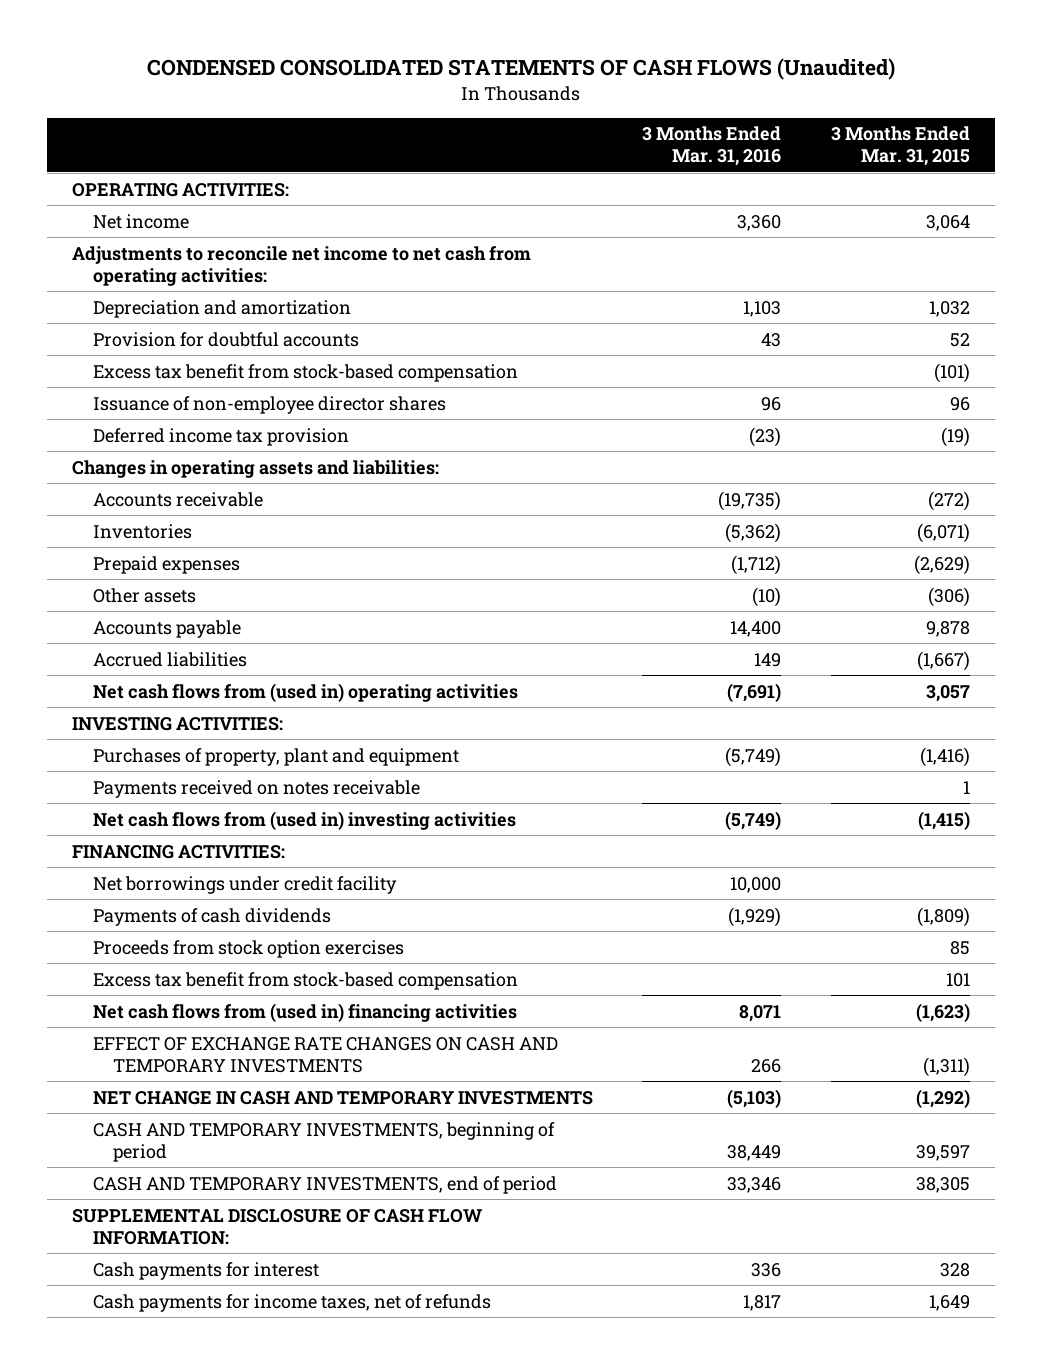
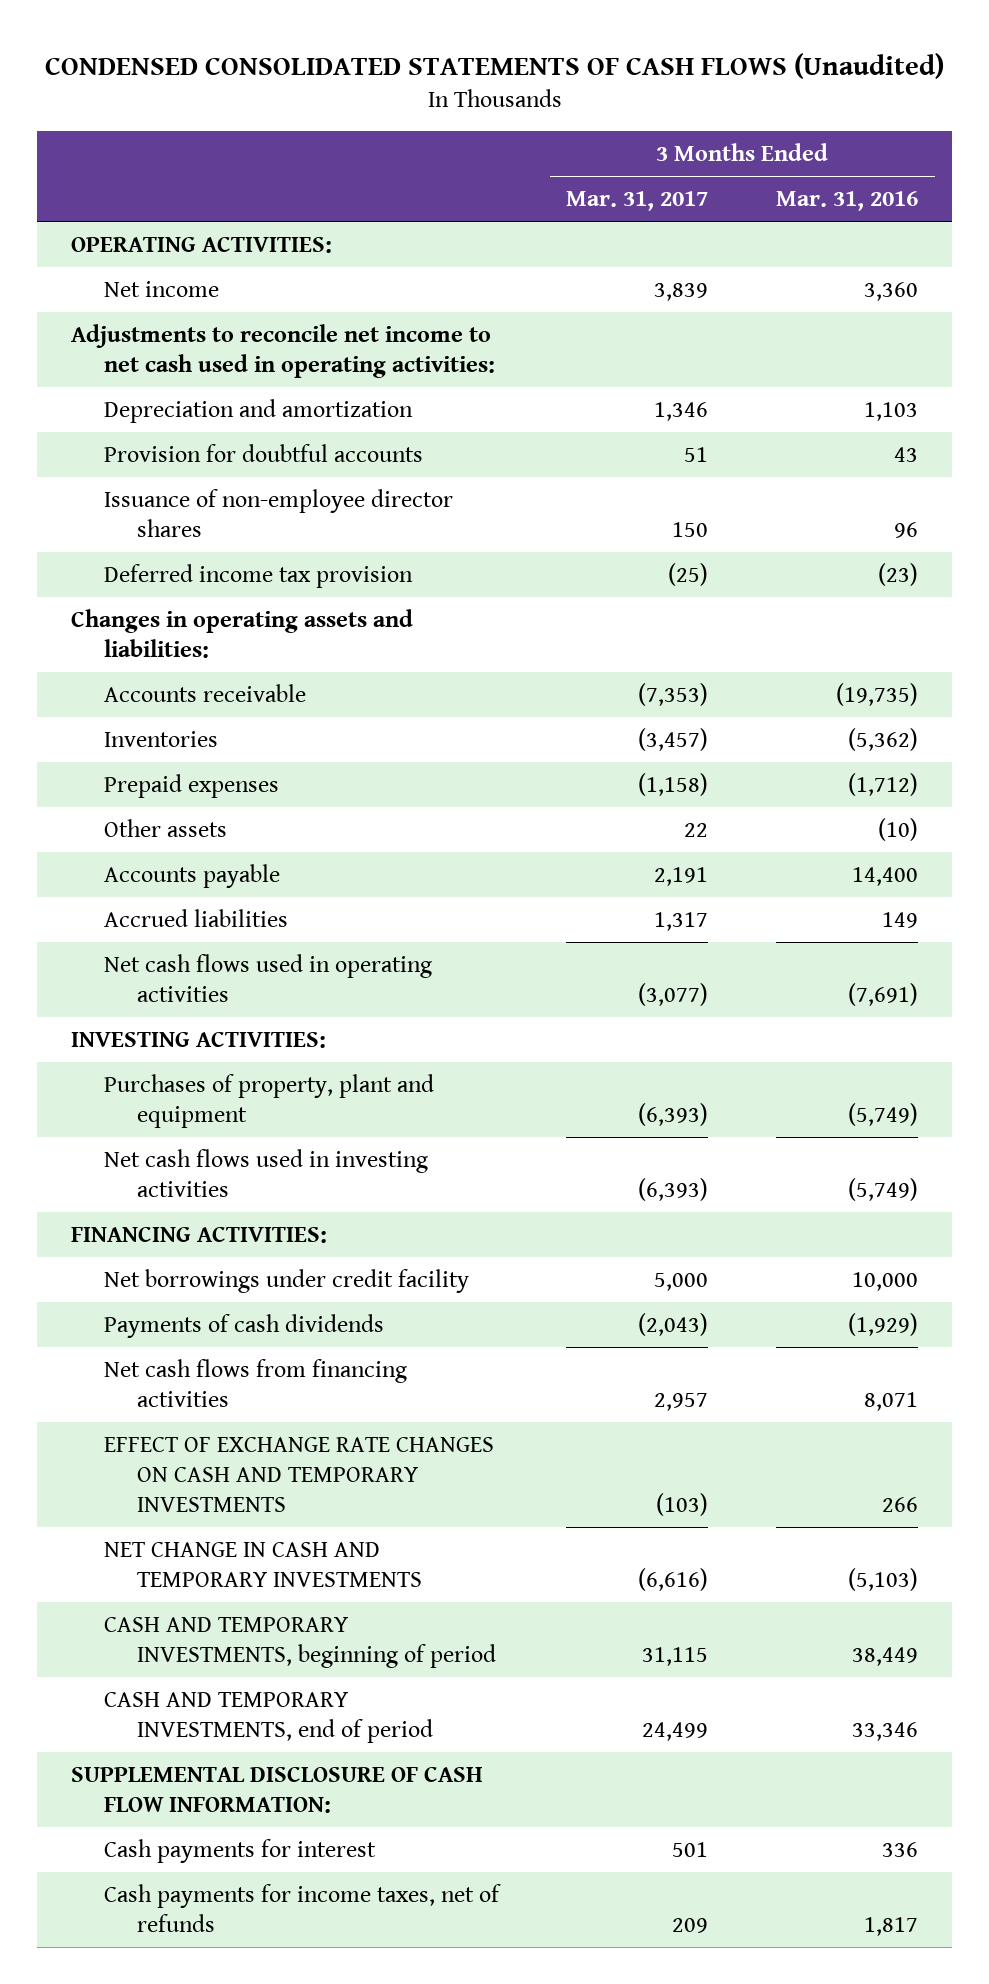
[831,126,971,167] 3 Months Ended Mar. 31, 2015 -> none
none -> [566,191,709,212] Mar. 31, 2017
[72,245,532,286] Adjustments to reconcile net income to net cash from operating activities: -> [71,323,496,379] Adjustments to reconcile net income to net cash used in operating activities:
[92,363,518,382] Excess tax benefit from stock-based compensation -> none
[92,682,518,702] Net cash flows from (used in) operating activities -> [104,953,433,1003] Net cash flows used in operating activities
[92,779,420,798] Payments received on notes receivable -> none
[92,810,516,830] Net cash flows from (used in) investing activities -> [104,1148,429,1198] Net cash flows used in investing activities
[92,939,404,958] Proceeds from stock option exercises -> none
[92,971,518,990] Excess tax benefit from stock-based compensation -> none
[92,1002,517,1022] Net cash flows from (used in) financing activities -> [104,1358,408,1408] Net cash flows from financing activities

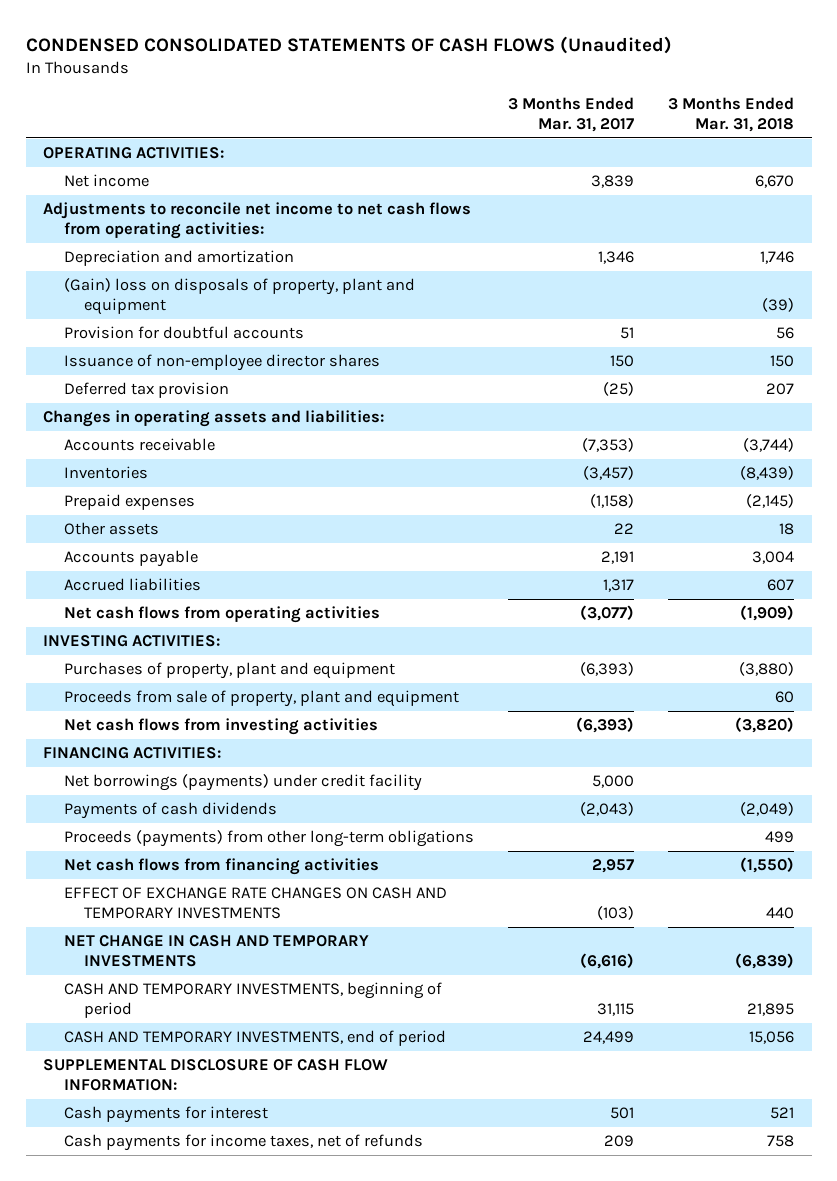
[775,191,918,212] Mar. 31, 2016 -> none
none -> [668,96,795,132] 3 Months Ended Mar. 31, 2018
[71,323,496,379] Adjustments to reconcile net income to net cash used in operating activities: -> [43,202,472,240] Adjustments to reconcile net income to net cash flows from operating activities:
none -> [63,278,415,316] (Gain) loss on disposals of property, plant and equipment
[104,563,414,588] Deferred income tax provision -> [63,382,229,399] Deferred tax provision
[104,953,433,1003] Net cash flows used in operating activities -> [63,606,380,624] Net cash flows from operating activities
none -> [63,690,459,708] Proceeds from sale of property, plant and equipment
[104,1148,429,1198] Net cash flows used in investing activities -> [63,718,378,736] Net cash flows from investing activities
[104,1268,470,1293] Net borrowings under credit facility -> [63,774,422,792] Net borrowings (payments) under credit facility
none -> [63,830,474,848] Proceeds (payments) from other long-term obligations

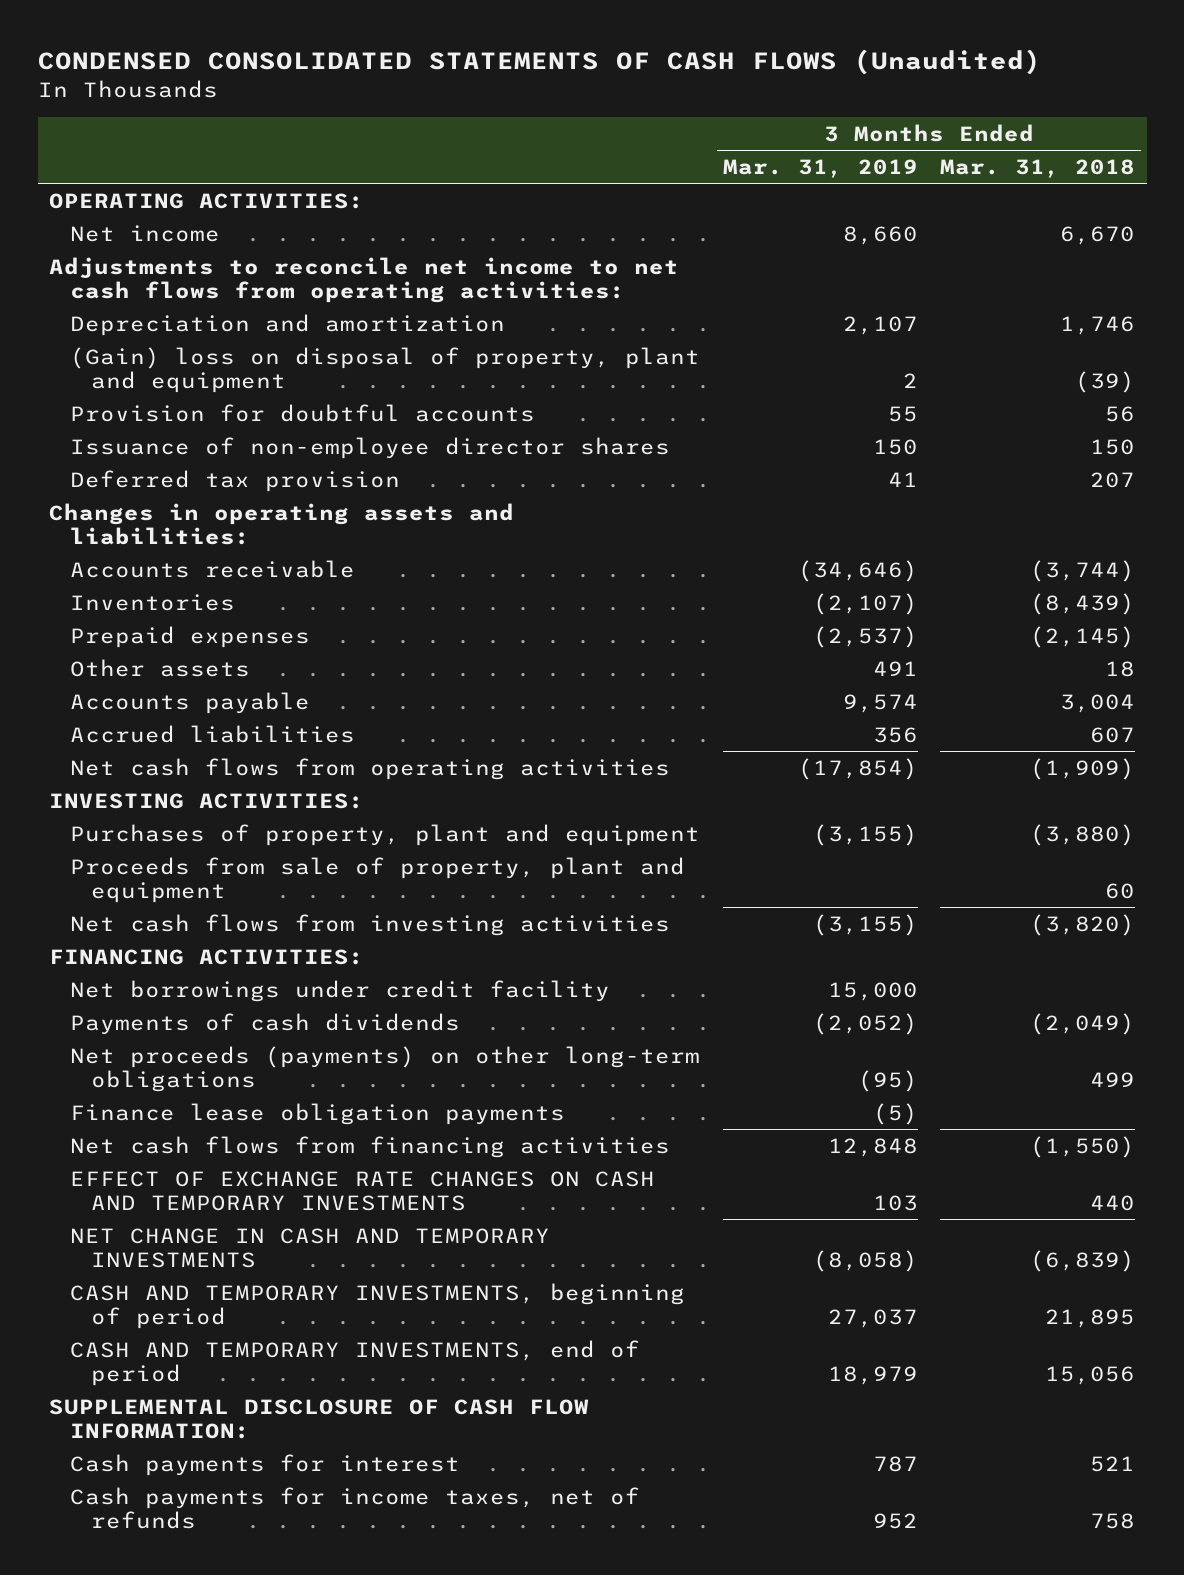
[507,96,634,132] 3 Months Ended Mar. 31, 2017 -> none
none -> [722,158,918,178] Mar. 31, 2019
[63,278,415,316] (Gain) loss on disposals of property, plant and equipment -> [70,346,701,393] (Gain) loss on disposal of property, plant and equipment
[63,774,422,792] Net borrowings (payments) under credit facility -> [70,979,611,1002] Net borrowings under credit facility
[63,830,474,848] Proceeds (payments) from other long-term obligations -> [70,1045,701,1092] Net proceeds (payments) on other long-term obligations
none -> [70,1102,566,1125] Finance lease obligation payments

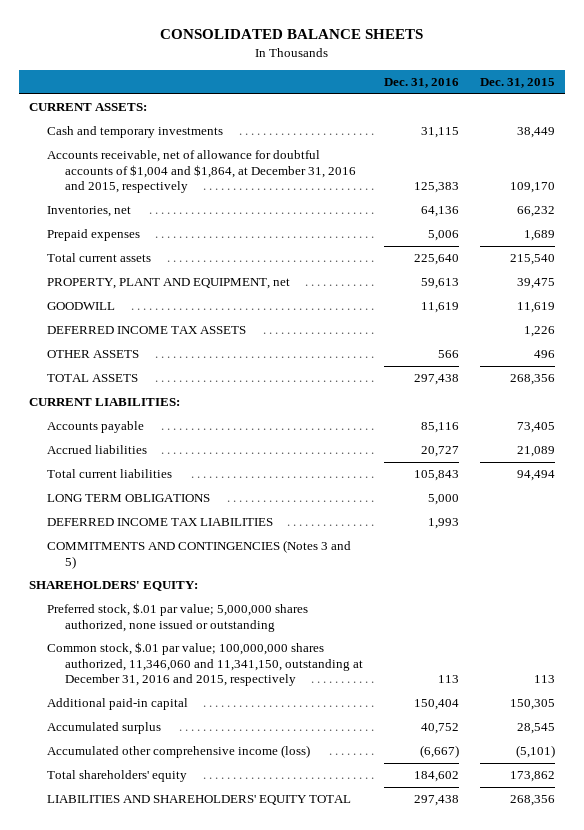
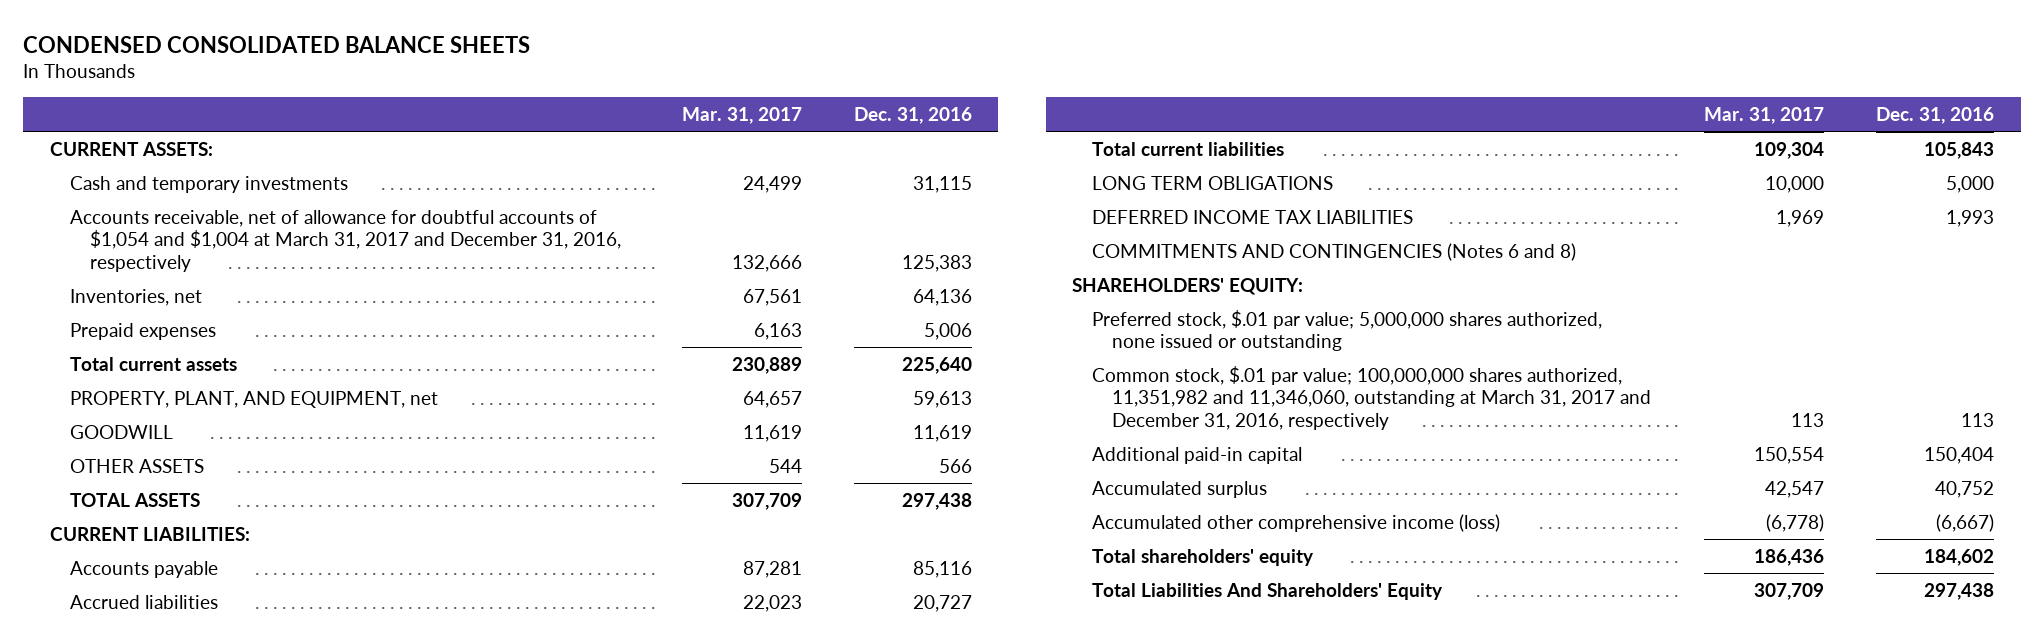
[159,29,423,40] CONSOLIDATED BALANCE SHEETS -> [23,35,531,53] CONDENSED CONSOLIDATED BALANCE SHEETS
[479,78,555,89] Dec. 31, 2015 -> none
none -> [681,106,802,124] Mar. 31, 2017
[47,150,357,193] Accounts receivable, net of allowance for doubtful accounts of $1,004 and $1,864, at December 31, 2016 and 2015, respectively -> [69,209,622,272] Accounts receivable, net of allowance for doubtful accounts of $1,054 and $1,004 at March 31, 2017 and December 31, 2016, respectively
[47,278,291,290] PROPERTY, PLANT AND EQUIPMENT, net -> [69,390,438,408] PROPERTY, PLANT, AND EQUIPMENT, net
[47,326,247,335] DEFERRED INCOME TAX ASSETS -> none
[47,540,352,569] COMMITMENTS AND CONTINGENCIES (Notes 3 and 5) -> [1092,242,1577,261] COMMITMENTS AND CONTINGENCIES (Notes 6 and 8)
[47,642,364,686] Common stock, $.01 par value; 100,000,000 shares authorized, 11,346,060 and 11,341,150, outstanding at December 31, 2016 and 2015, respectively -> [1092,365,1652,430] Common stock, $.01 par value; 100,000,000 shares authorized, 11,351,982 and 11,346,060, outstanding at March 31, 2017 and December 31, 2016, respectively
[47,795,352,806] LIABILITIES AND SHAREHOLDERS' EQUITY TOTAL -> [1092,582,1444,600] Total Liabilities And Shareholders' Equity

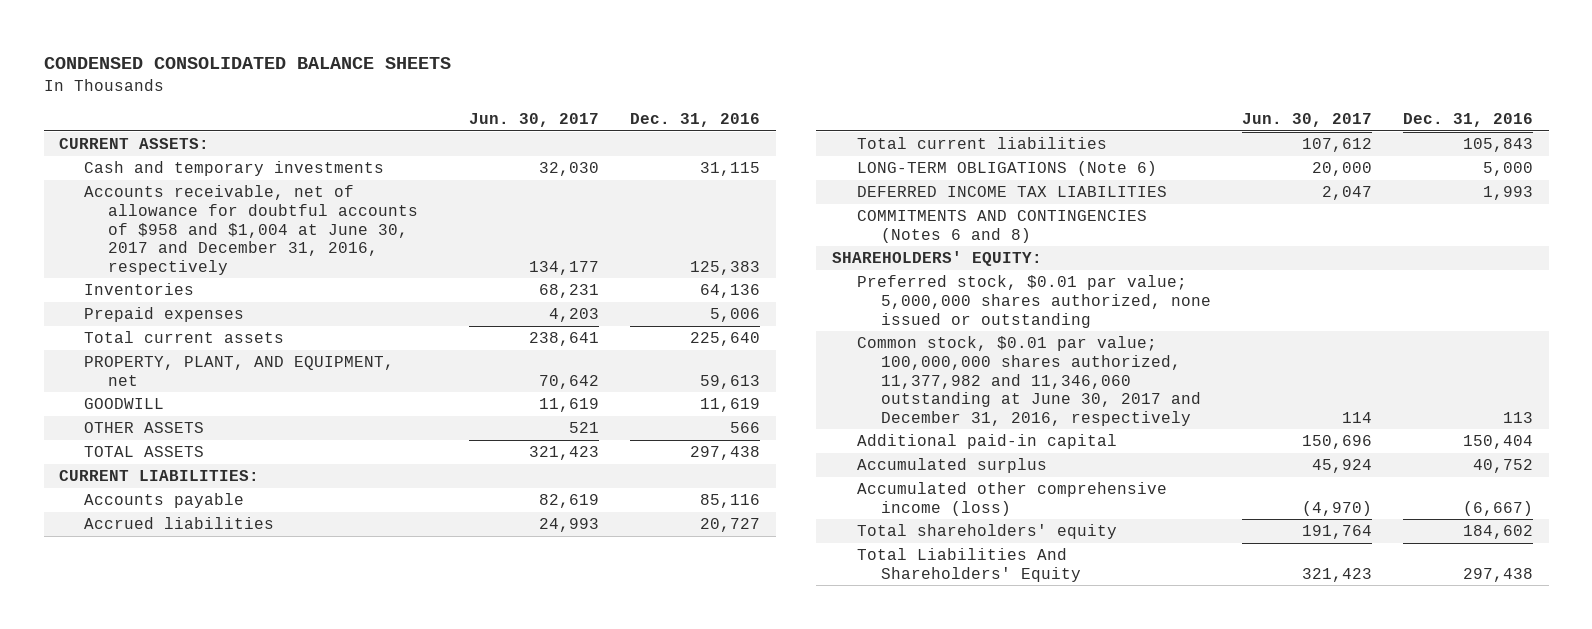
[681,106,802,124] Mar. 31, 2017 -> none
none -> [469,113,600,128] Jun. 30, 2017
[69,209,622,272] Accounts receivable, net of allowance for doubtful accounts of $1,054 and $1,004 at March 31, 2017 and December 31, 2016, respectively -> [83,185,419,275] Accounts receivable, net of allowance for doubtful accounts of $958 and $1,004 at June 30, 2017 and December 31, 2016, respectively
[69,288,202,306] Inventories, net -> [83,283,194,296] Inventories
[1092,175,1334,190] LONG TERM OBLIGATIONS -> [856,161,1157,177] LONG-TERM OBLIGATIONS (Note 6)
[1092,309,1603,352] Preferred stock, $.01 par value; 5,000,000 shares authorized, none issued or outstanding -> [856,275,1212,328] Preferred stock, $0.01 par value; 5,000,000 shares authorized, none issued or outstanding
[1092,365,1652,430] Common stock, $.01 par value; 100,000,000 shares authorized, 11,351,982 and 11,346,060, outstanding at March 31, 2017 and December 31, 2016, respectively -> [856,336,1202,426] Common stock, $0.01 par value; 100,000,000 shares authorized, 11,377,982 and 11,346,060 outstanding at June 30, 2017 and December 31, 2016, respectively

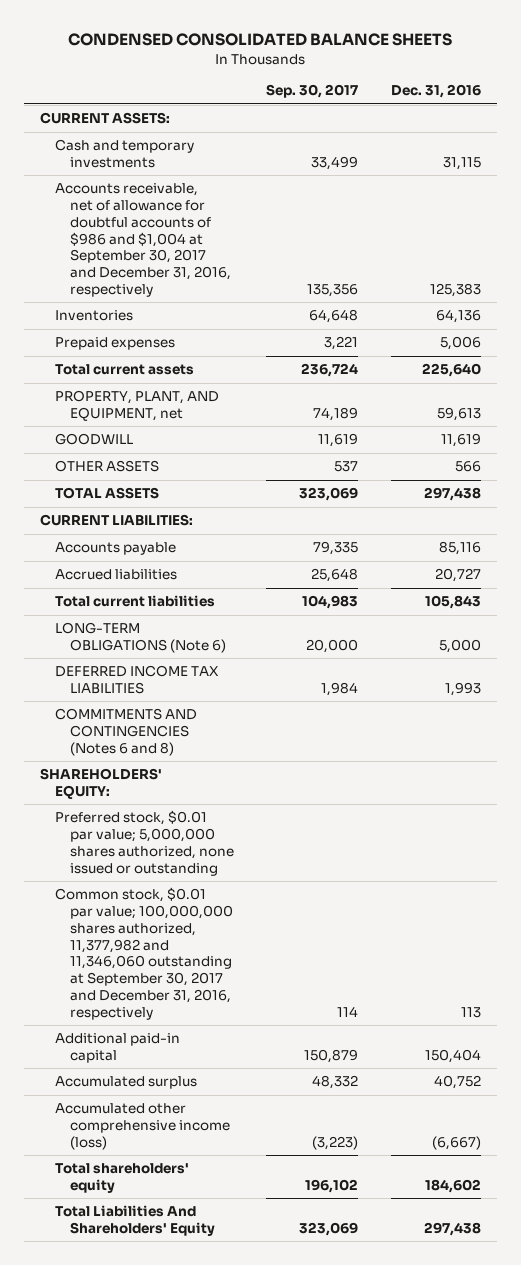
[469,113,600,128] Jun. 30, 2017 -> none
none -> [266,84,359,99] Sep. 30, 2017
[83,185,419,275] Accounts receivable, net of allowance for doubtful accounts of $958 and $1,004 at June 30, 2017 and December 31, 2016, respectively -> [55,183,232,297] Accounts receivable, net of allowance for doubtful accounts of $986 and $1,004 at September 30, 2017 and December 31, 2016, respectively
[856,336,1202,426] Common stock, $0.01 par value; 100,000,000 shares authorized, 11,377,982 and 11,346,060 outstanding at June 30, 2017 and December 31, 2016, respectively -> [55,887,234,1020] Common stock, $0.01 par value; 100,000,000 shares authorized, 11,377,982 and 11,346,060 outstanding at September 30, 2017 and December 31, 2016, respectively

